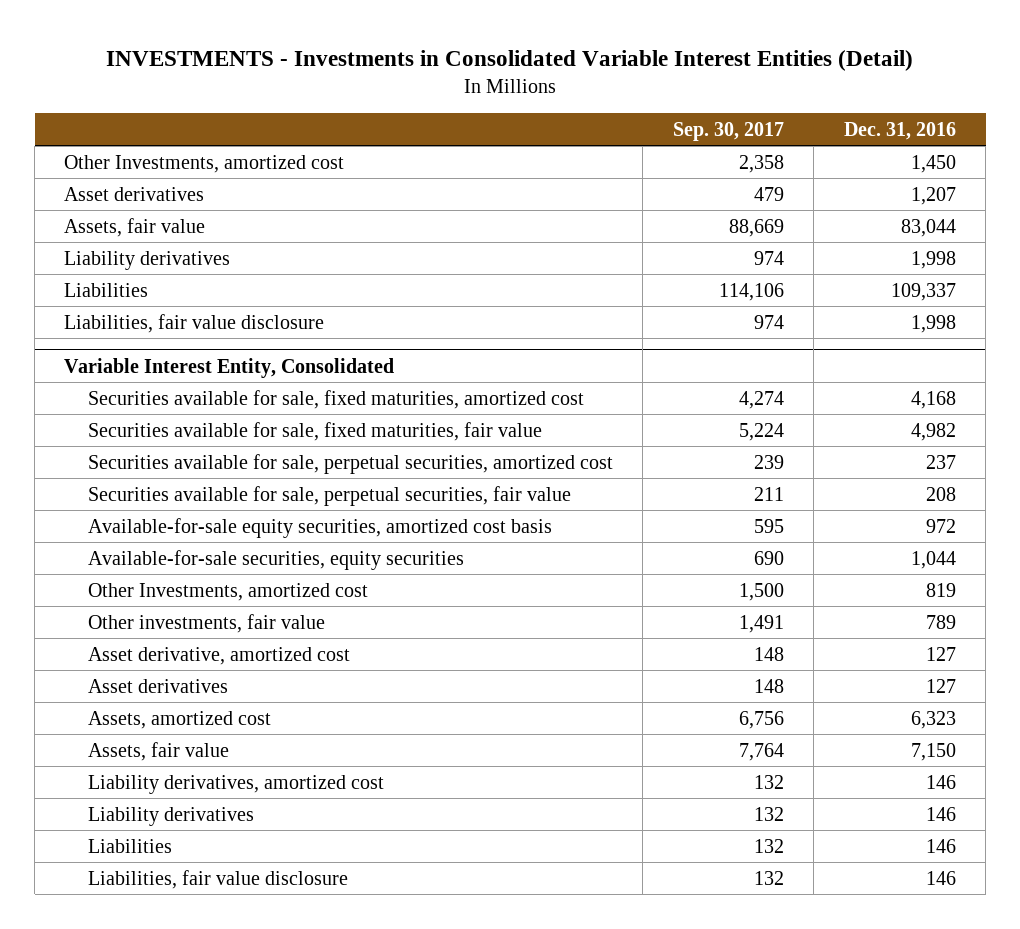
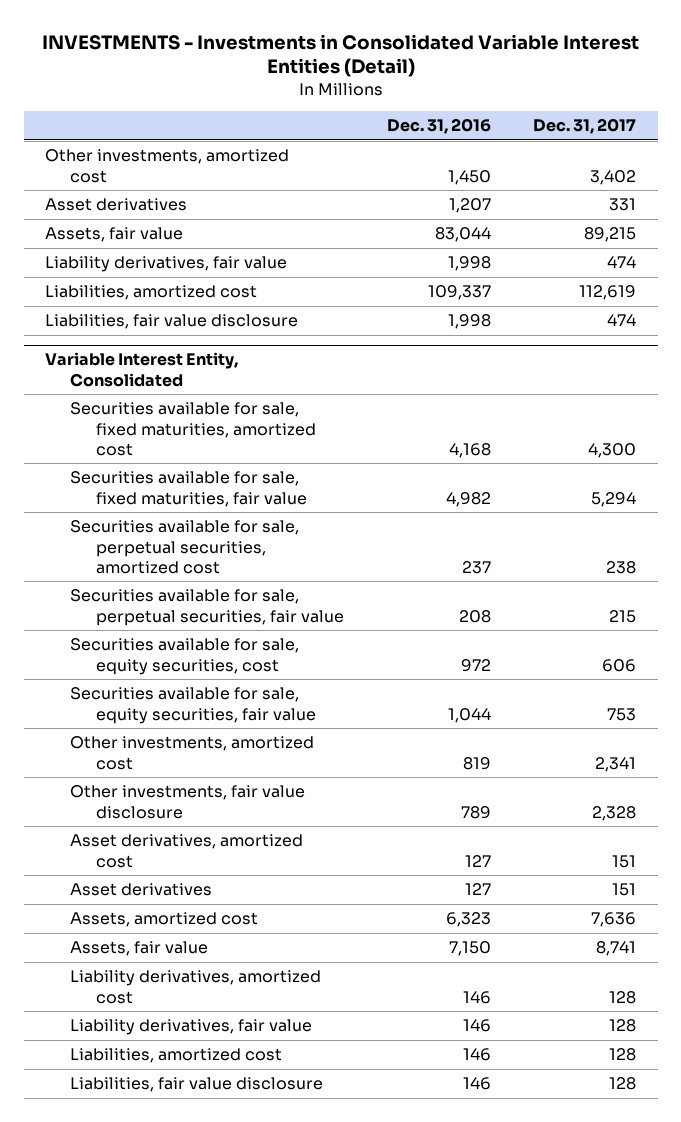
[672,121,784,141] Sep. 30, 2017 -> none
none -> [533,118,637,135] Dec. 31, 2017
[64,154,345,173] Other Investments, amortized cost -> [44,149,289,183] Other investments, amortized cost
[64,250,231,270] Liability derivatives -> [44,256,287,273] Liability derivatives, fair value
[64,282,149,297] Liabilities -> [44,285,257,301] Liabilities, amortized cost
[87,517,552,538] Available-for-sale equity securities, amortized cost basis -> [70,638,300,675] Securities available for sale, equity securities, cost
[87,549,464,570] Available-for-sale securities, equity securities -> [70,687,316,724] Securities available for sale, equity securities, fair value
[87,582,368,601] Other Investments, amortized cost -> [70,736,315,770] Other investments, amortized cost
[87,613,325,633] Other investments, fair value -> [70,785,306,819] Other investments, fair value disclosure
[87,646,350,665] Asset derivative, amortized cost -> [70,834,304,868] Asset derivatives, amortized cost
[87,806,254,826] Liability derivatives -> [70,1019,313,1036] Liability derivatives, fair value
[87,838,172,853] Liabilities -> [70,1048,283,1064] Liabilities, amortized cost

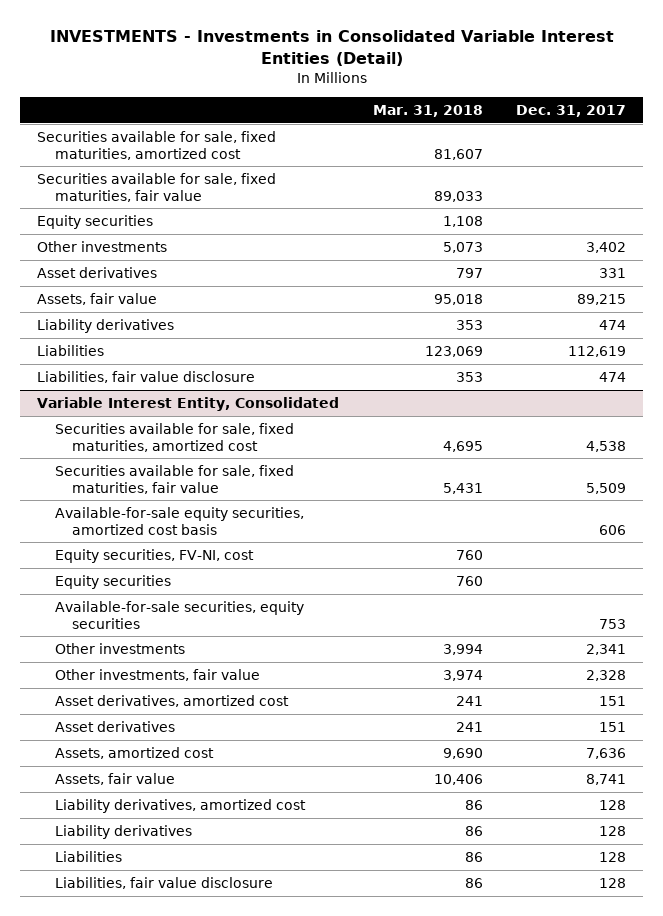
[386,118,491,135] Dec. 31, 2016 -> none
none -> [372,105,483,118] Mar. 31, 2018
none -> [37,130,277,160] Securities available for sale, fixed maturities, amortized cost
none -> [37,172,277,202] Securities available for sale, fixed maturities, fair value
none -> [37,214,154,229] Equity securities
[44,149,289,183] Other investments, amortized cost -> [37,240,168,252] Other investments
[44,256,287,273] Liability derivatives, fair value -> [37,318,175,333] Liability derivatives
[44,285,257,301] Liabilities, amortized cost -> [37,344,105,356] Liabilities
[70,520,300,574] Securities available for sale, perpetual securities, amortized cost -> none
[70,589,344,626] Securities available for sale, perpetual securities, fair value -> none
[588,442,637,458] 4,300 -> [586,440,627,452] 4,538
[591,491,637,507] 5,294 -> [586,482,627,494] 5,509
[70,638,300,675] Securities available for sale, equity securities, cost -> [54,506,304,535] Available-for-sale equity securities, amortized cost basis
none -> [54,548,254,563] Equity securities, FV-NI, cost
none -> [54,574,171,589] Equity securities
[70,687,316,724] Securities available for sale, equity securities, fair value -> [54,600,304,629] Available-for-sale securities, equity securities
[70,736,315,770] Other investments, amortized cost -> [54,642,185,654] Other investments
[70,785,306,819] Other investments, fair value disclosure -> [54,668,260,681] Other investments, fair value
[70,1019,313,1036] Liability derivatives, fair value -> [54,824,192,839] Liability derivatives
[70,1048,283,1064] Liabilities, amortized cost -> [54,850,122,862] Liabilities

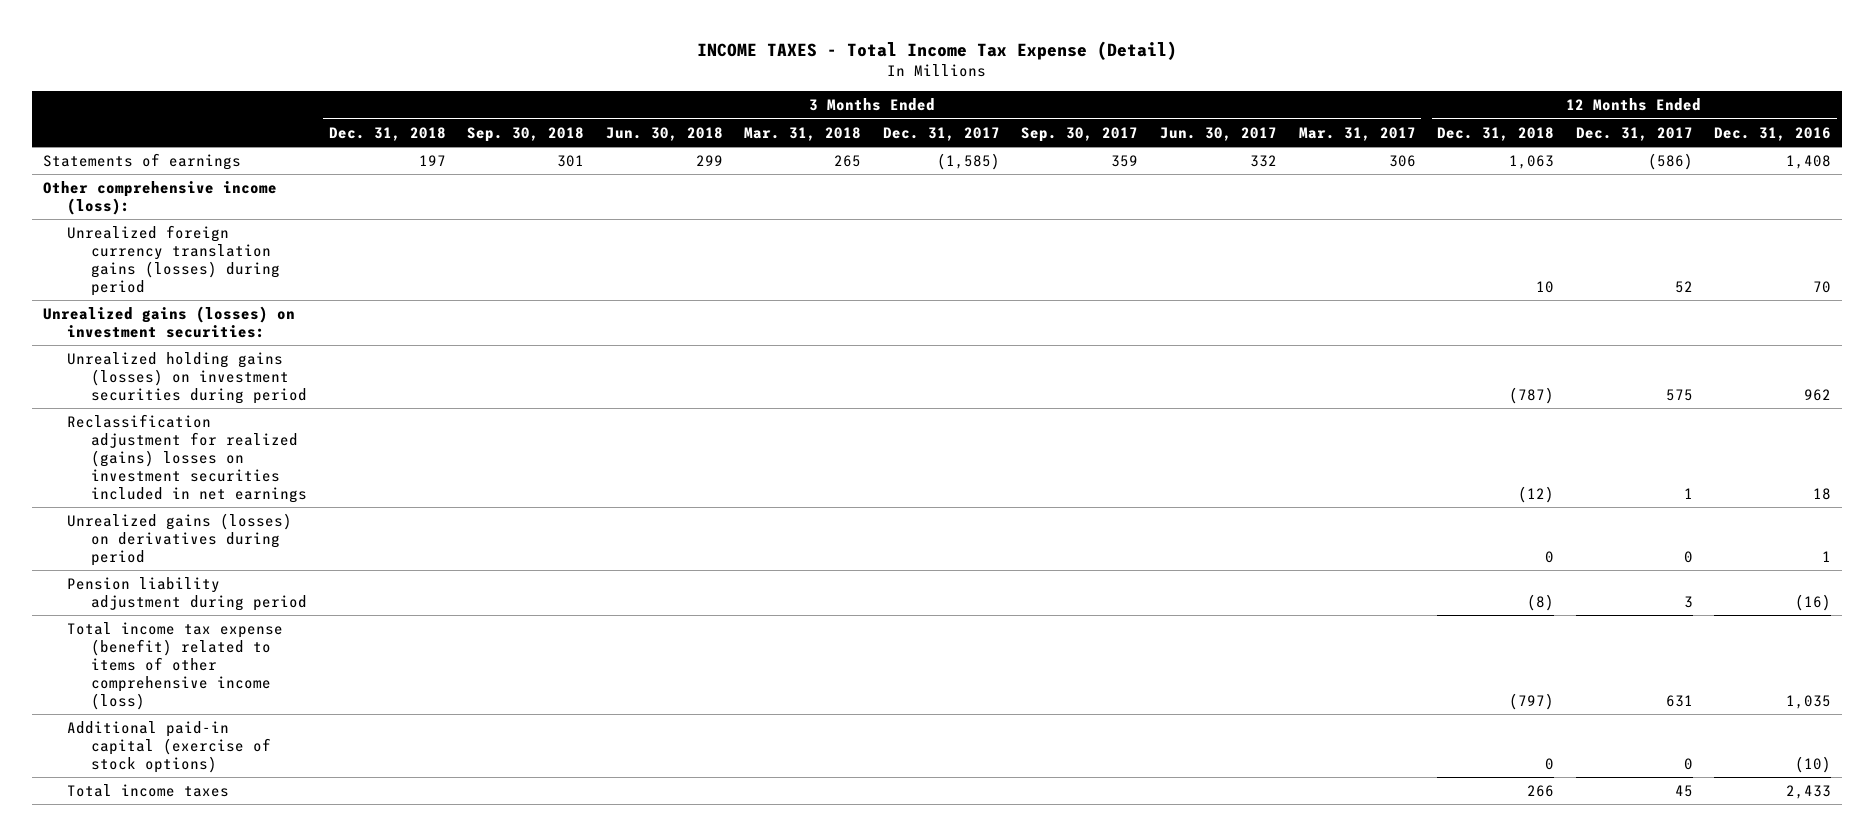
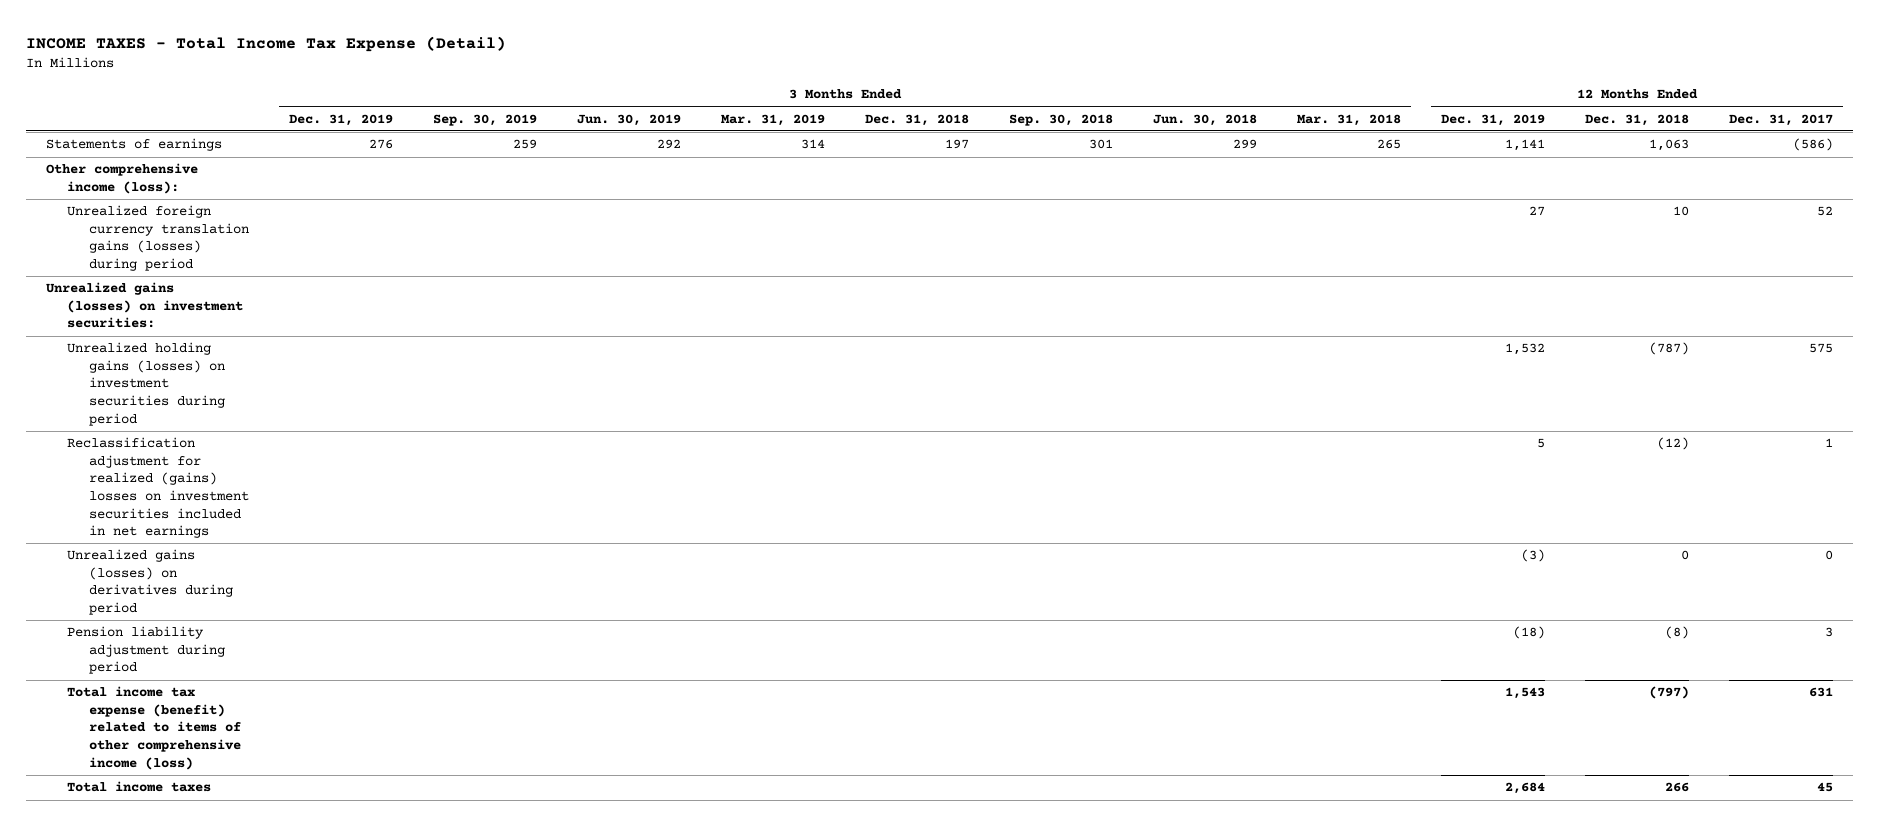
[882,126,1000,141] Dec. 31, 2017 -> none
[1021,126,1139,142] Sep. 30, 2017 -> none
[1160,126,1278,141] Jun. 30, 2017 -> none
[1298,126,1416,141] Mar. 31, 2017 -> none
[1714,126,1832,141] Dec. 31, 2016 -> none
none -> [288,113,393,126] Dec. 31, 2019
none -> [432,113,537,126] Sep. 30, 2019
none -> [576,113,681,126] Jun. 30, 2019
none -> [720,113,825,126] Mar. 31, 2019
none -> [1440,113,1545,126] Dec. 31, 2019
[67,720,272,773] Additional paid-in capital (exercise of stock options) -> none

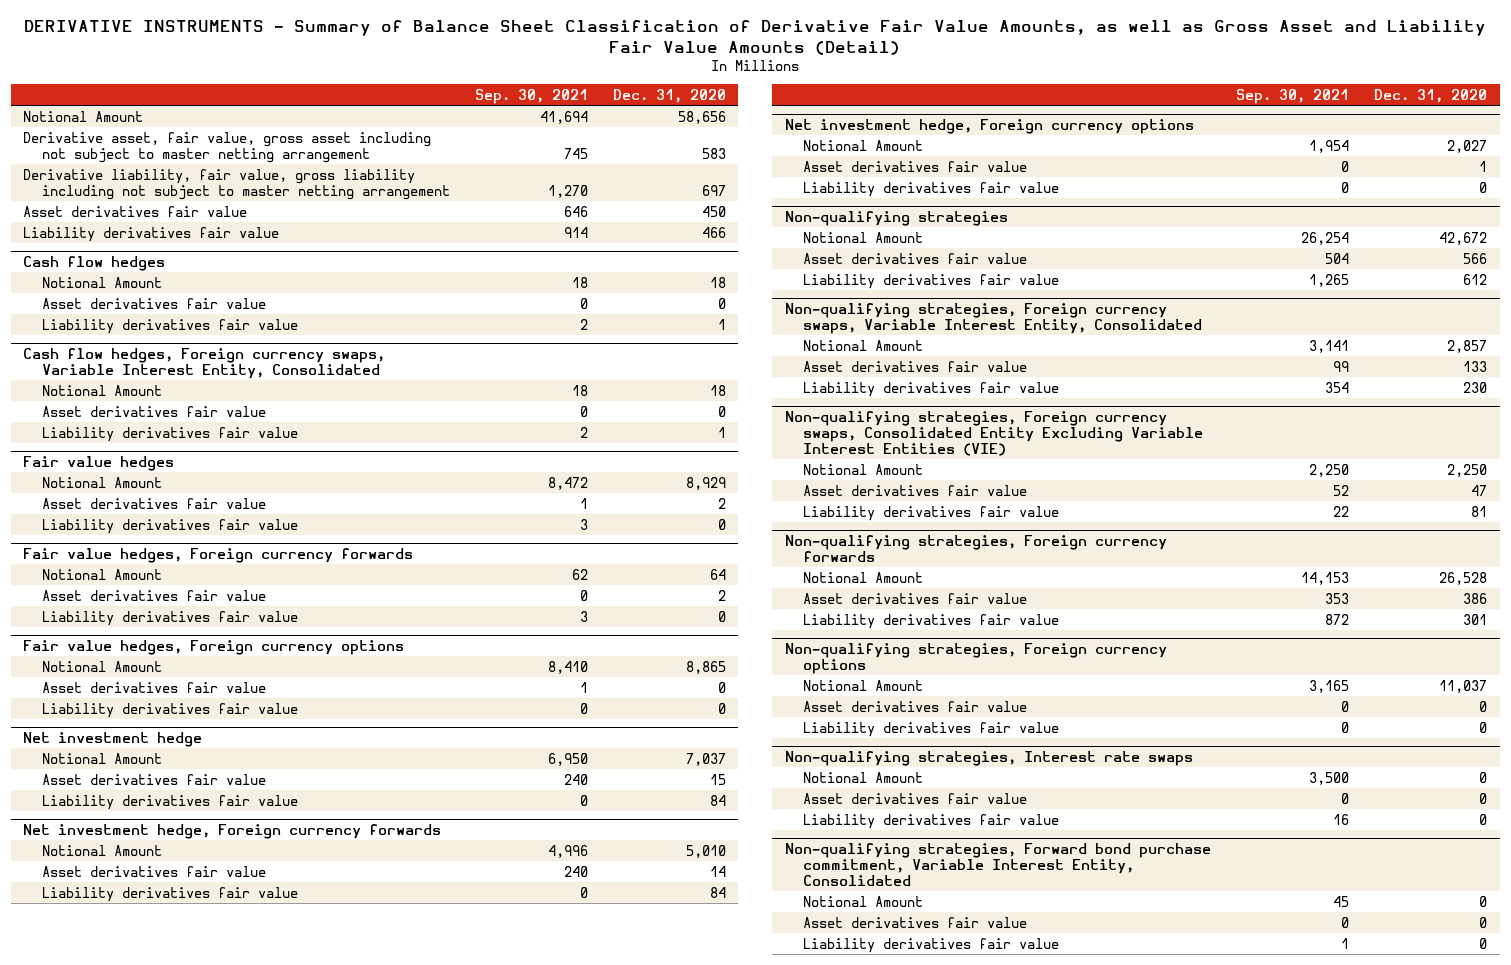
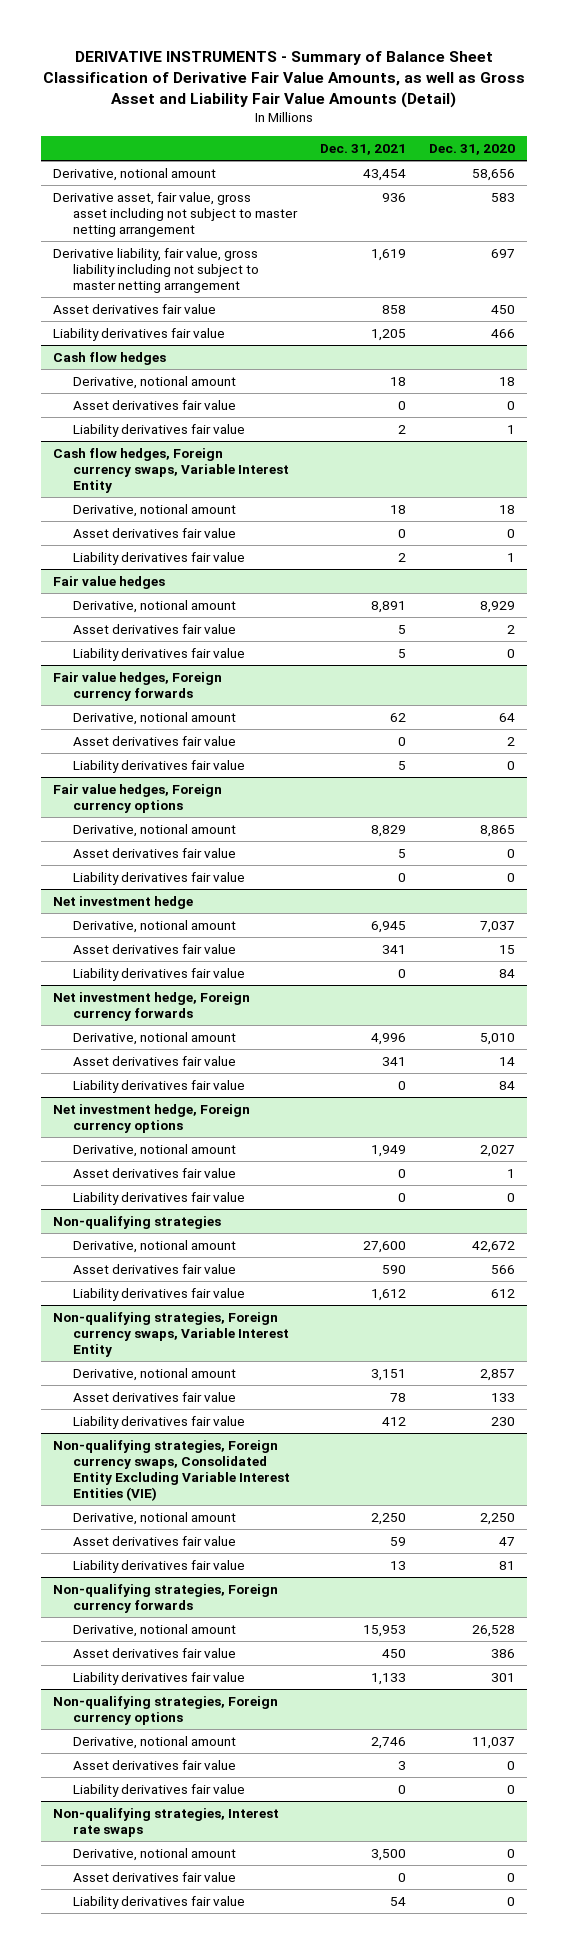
[474,88,588,104] Sep. 30, 2021 -> none
none -> [320,143,407,155] Dec. 31, 2021
[23,110,144,122] Notional Amount -> [52,167,216,181] Derivative, notional amount
[41,276,162,288] Notional Amount -> [73,375,237,389] Derivative, notional amount
[23,347,386,379] Cash flow hedges, Foreign currency swaps, Variable Interest Entity, Consolidated -> [52,447,290,493] Cash flow hedges, Foreign currency swaps, Variable Interest Entity
[41,384,162,396] Notional Amount -> [73,503,237,517] Derivative, notional amount
[41,476,162,488] Notional Amount -> [73,599,237,613] Derivative, notional amount
[41,568,162,580] Notional Amount -> [73,711,237,725] Derivative, notional amount
[41,660,162,672] Notional Amount -> [73,823,237,837] Derivative, notional amount
[41,752,162,764] Notional Amount -> [73,919,237,933] Derivative, notional amount
[41,844,162,856] Notional Amount -> [73,1031,237,1045] Derivative, notional amount
[803,139,924,151] Notional Amount -> [73,1143,237,1157] Derivative, notional amount
[803,231,924,243] Notional Amount -> [73,1239,237,1253] Derivative, notional amount
[784,302,1203,334] Non-qualifying strategies, Foreign currency swaps, Variable Interest Entity, Consolidated -> [52,1311,290,1357] Non-qualifying strategies, Foreign currency swaps, Variable Interest Entity
[803,339,924,351] Notional Amount -> [73,1367,237,1381] Derivative, notional amount
[803,463,924,475] Notional Amount -> [73,1511,237,1525] Derivative, notional amount
[803,571,924,583] Notional Amount -> [73,1623,237,1637] Derivative, notional amount
[803,679,924,691] Notional Amount -> [73,1735,237,1749] Derivative, notional amount
[803,792,1028,804] Asset derivatives fair value -> none
[803,813,1060,829] Liability derivatives fair value -> none
[784,842,1211,887] Non-qualifying strategies, Forward bond purchase commitment, Variable Interest Entity, Consolidated -> none
[803,895,924,907] Notional Amount -> none
[803,771,924,783] Notional Amount -> [73,1847,237,1861] Derivative, notional amount

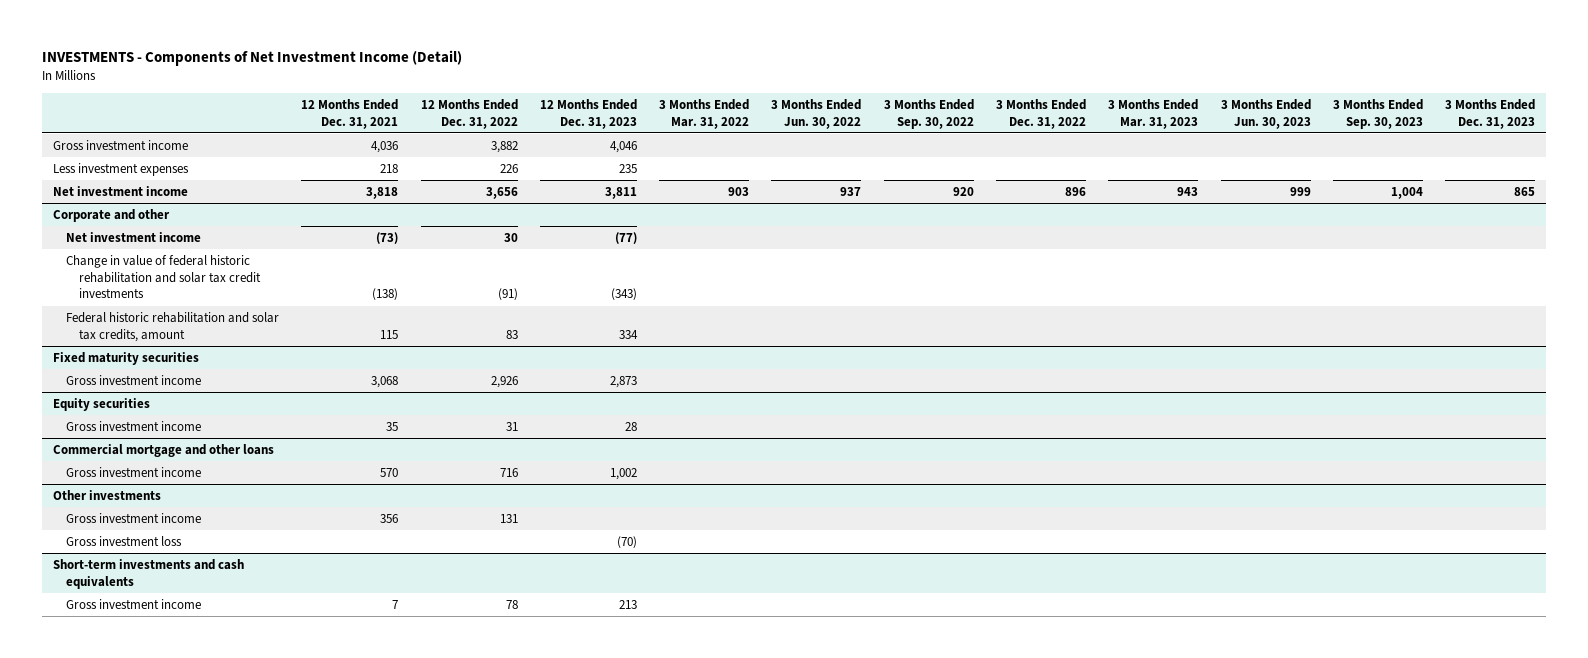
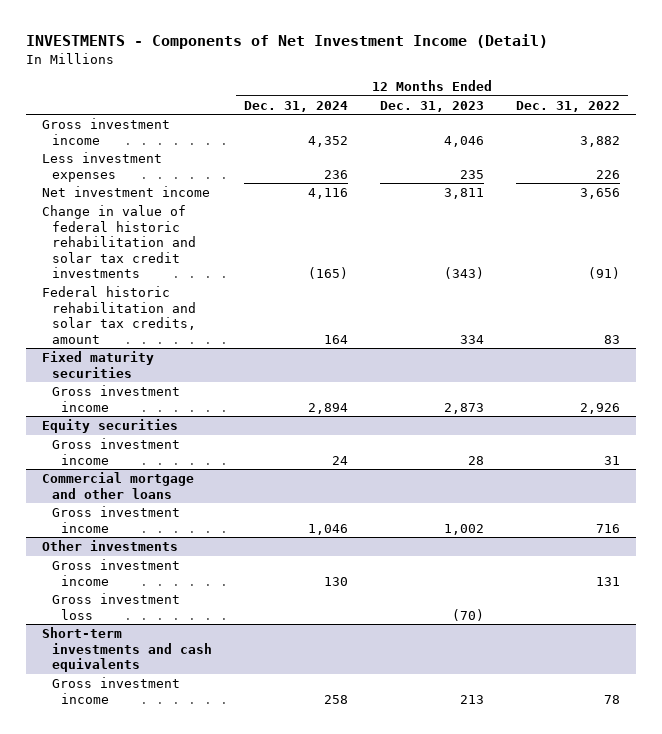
[301,98,399,129] 12 Months Ended Dec. 31, 2021 -> none
[659,98,750,129] 3 Months Ended Mar. 31, 2022 -> none
[771,98,862,129] 3 Months Ended Jun. 30, 2022 -> none
[883,98,974,129] 3 Months Ended Sep. 30, 2022 -> none
[996,98,1087,129] 3 Months Ended Dec. 31, 2022 -> none
[1108,98,1199,129] 3 Months Ended Mar. 31, 2023 -> none
[1220,98,1311,129] 3 Months Ended Jun. 30, 2023 -> none
[1333,98,1424,129] 3 Months Ended Sep. 30, 2023 -> none
[1445,98,1536,129] 3 Months Ended Dec. 31, 2023 -> none
none -> [243,100,348,112] Dec. 31, 2024
[52,208,170,222] Corporate and other -> none
[65,231,201,242] Net investment income -> none

